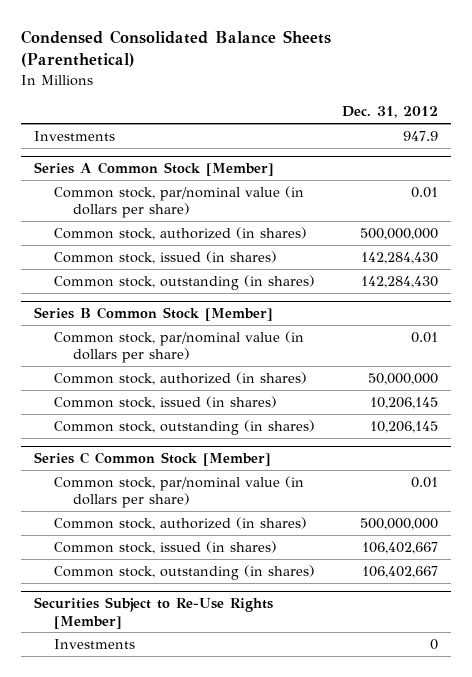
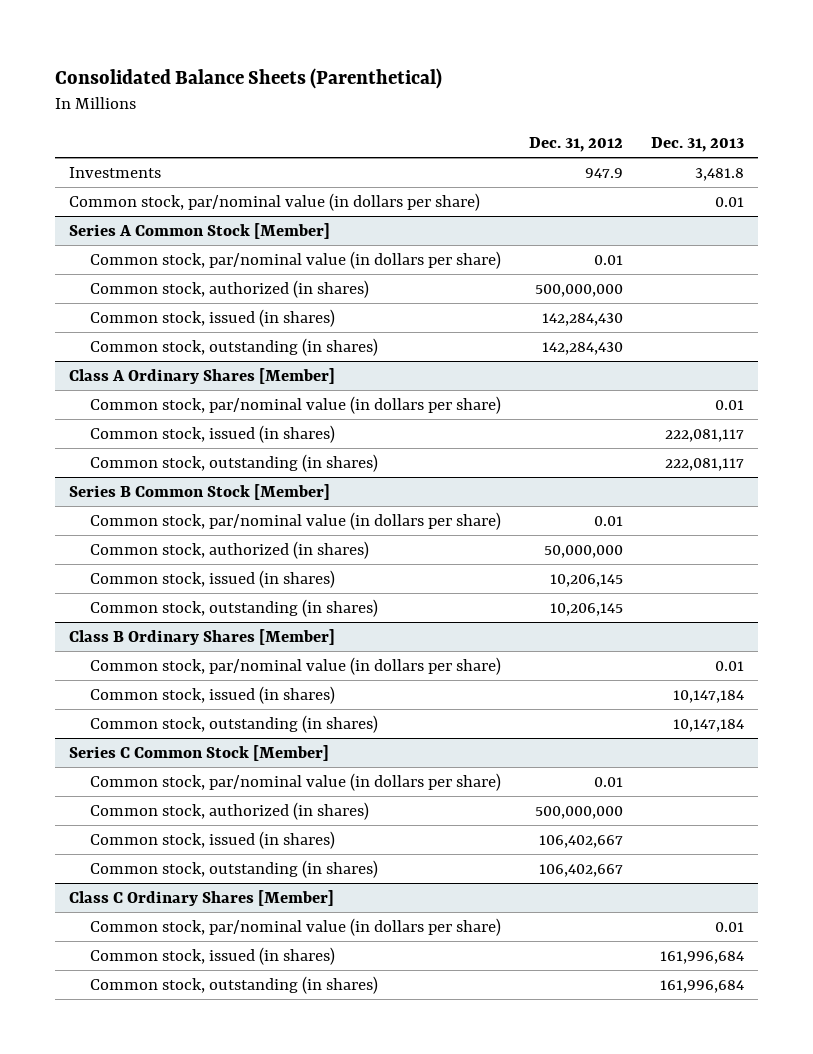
[20,29,331,68] Condensed Consolidated Balance Sheets (Parenthetical) -> [54,67,442,89] Consolidated Balance Sheets (Parenthetical)
none -> [651,137,745,153] Dec. 31, 2013
none -> [68,192,480,211] Common stock, par/nominal value (in dollars per share)
none -> [68,367,335,384] Class A Ordinary Shares [Member]
none -> [89,395,501,414] Common stock, par/nominal value (in dollars per share)
none -> [89,424,335,443] Common stock, issued (in shares)
none -> [89,453,378,472] Common stock, outstanding (in shares)
none -> [68,628,335,645] Class B Ordinary Shares [Member]
none -> [89,656,501,675] Common stock, par/nominal value (in dollars per share)
none -> [89,685,335,704] Common stock, issued (in shares)
none -> [89,714,378,733] Common stock, outstanding (in shares)
[34,597,274,629] Securities Subject to Re-Use Rights [Member] -> none
[53,638,135,649] Investments -> none
none -> [68,889,334,906] Class C Ordinary Shares [Member]
none -> [89,917,501,936] Common stock, par/nominal value (in dollars per share)
none -> [89,946,335,965] Common stock, issued (in shares)
none -> [89,975,378,994] Common stock, outstanding (in shares)

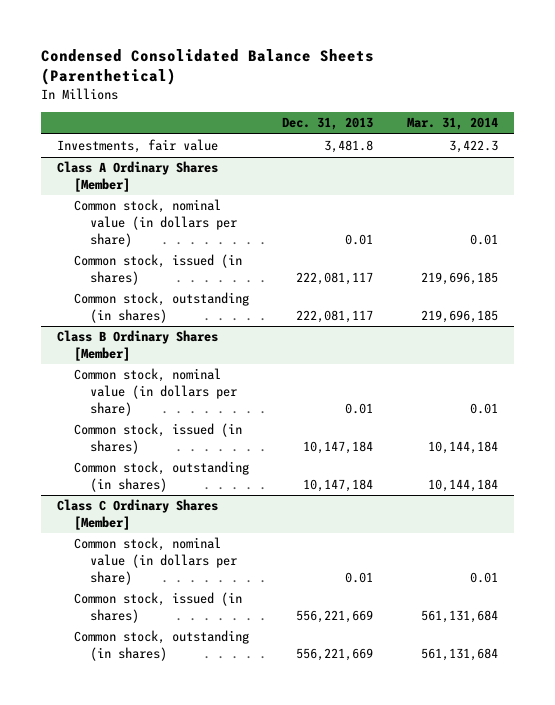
[54,67,442,89] Consolidated Balance Sheets (Parenthetical) -> [40,48,374,86] Condensed Consolidated Balance Sheets (Parenthetical)
[529,137,624,153] Dec. 31, 2012 -> none
none -> [406,117,498,131] Mar. 31, 2014
[68,192,480,211] Common stock, par/nominal value (in dollars per share) -> none
[68,222,330,239] Series A Common Stock [Member] -> none
[89,250,501,269] Common stock, par/nominal value (in dollars per share) -> none
[89,279,369,298] Common stock, authorized (in shares) -> none
[89,308,335,327] Common stock, issued (in shares) -> none
[89,337,378,356] Common stock, outstanding (in shares) -> none
[68,166,161,178] Investments -> [57,139,219,154] Investments, fair value
[89,395,501,414] Common stock, par/nominal value (in dollars per share) -> [73,199,238,247] Common stock, nominal value (in dollars per share)
[68,483,330,500] Series B Common Stock [Member] -> none
[89,511,501,530] Common stock, par/nominal value (in dollars per share) -> none
[89,540,369,559] Common stock, authorized (in shares) -> none
[89,569,335,588] Common stock, issued (in shares) -> none
[89,598,378,617] Common stock, outstanding (in shares) -> none
[89,656,501,675] Common stock, par/nominal value (in dollars per share) -> [73,368,238,416] Common stock, nominal value (in dollars per share)
[68,744,329,761] Series C Common Stock [Member] -> none
[89,772,501,791] Common stock, par/nominal value (in dollars per share) -> none
[89,801,369,820] Common stock, authorized (in shares) -> none
[89,830,335,849] Common stock, issued (in shares) -> none
[89,859,378,878] Common stock, outstanding (in shares) -> none
[89,917,501,936] Common stock, par/nominal value (in dollars per share) -> [73,537,238,585] Common stock, nominal value (in dollars per share)
[660,950,745,964] 161,996,684 -> [296,609,374,623] 556,221,669
[660,979,745,993] 161,996,684 -> [296,647,374,661] 556,221,669

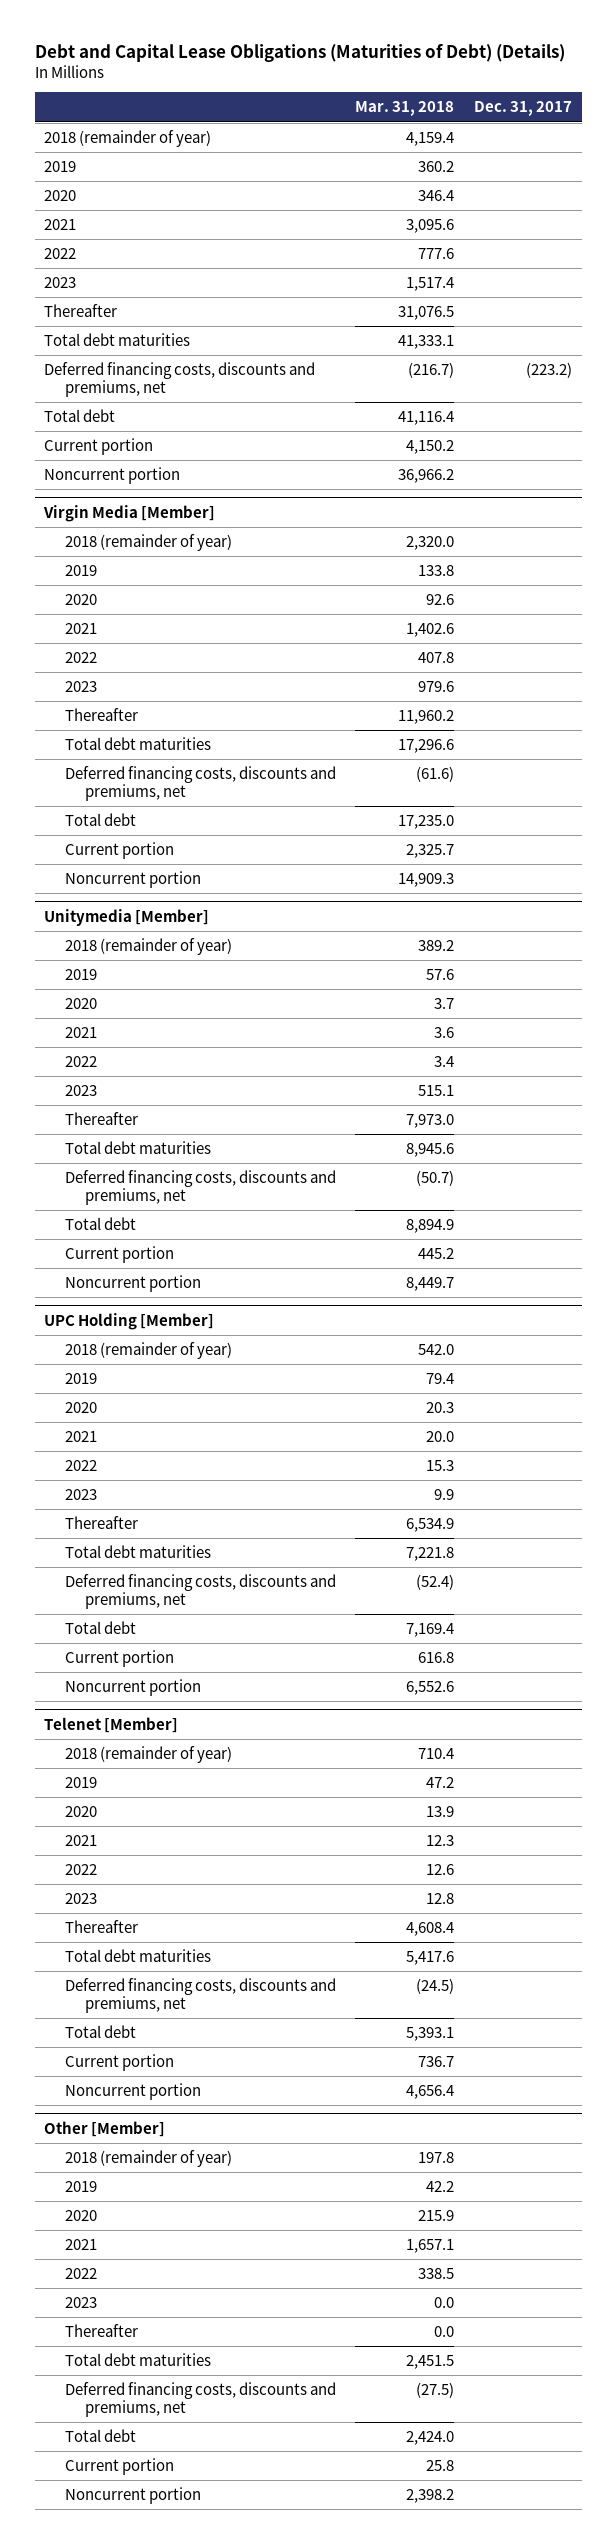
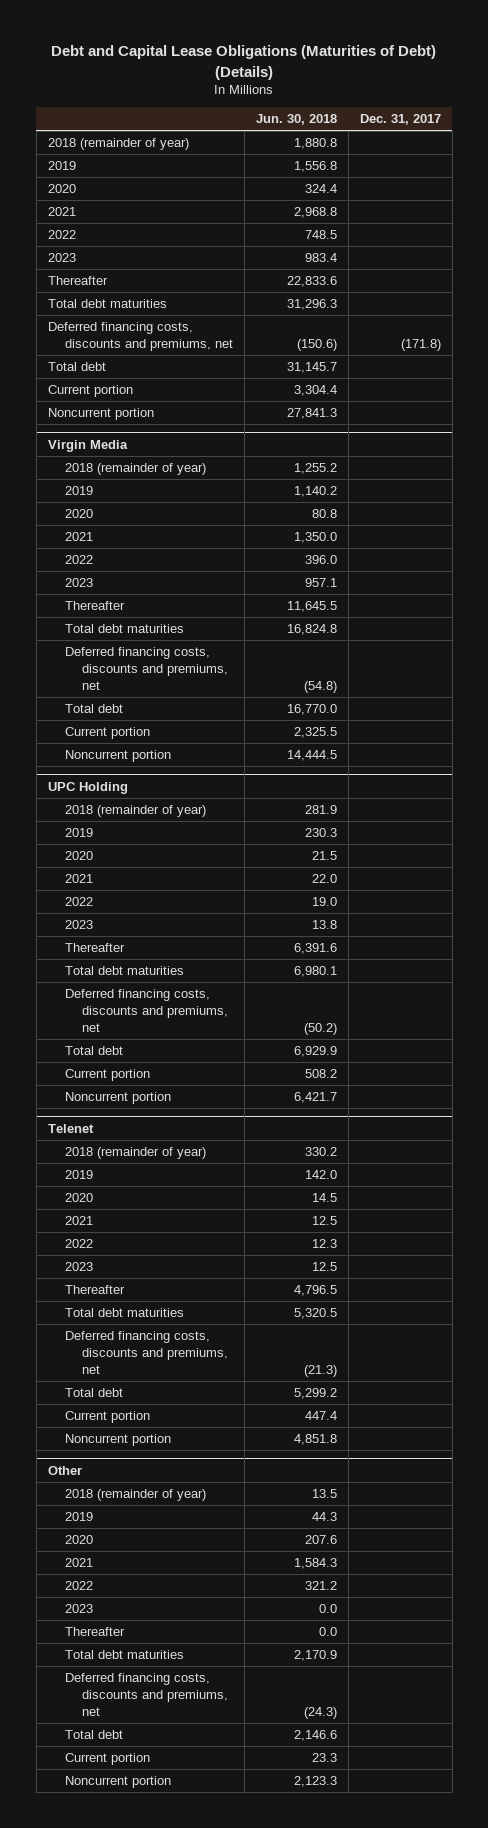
[355,101,455,117] Mar. 31, 2018 -> none
none -> [255,114,337,126] Jun. 30, 2018
[525,362,572,379] (223.2) -> [400,338,441,351] (171.8)
[43,504,216,522] Virgin Media [Member] -> [47,439,128,452] Virgin Media
[44,908,210,926] Unitymedia [Member] -> none
[64,938,232,956] 2018 (remainder of year) -> none
[64,969,97,981] 2019 -> none
[64,998,97,1010] 2020 -> none
[64,1027,97,1039] 2021 -> none
[64,1056,97,1068] 2022 -> none
[64,1085,97,1097] 2023 -> none
[64,1112,138,1126] Thereafter -> none
[64,1141,211,1155] Total debt maturities -> none
[64,1170,336,1205] Deferred financing costs, discounts and premiums, net -> none
[64,1217,136,1231] Total debt -> none
[64,1246,174,1264] Current portion -> none
[64,1275,201,1293] Noncurrent portion -> none
[44,1312,215,1330] UPC Holding [Member] -> [47,781,128,794] UPC Holding
[44,1716,179,1733] Telenet [Member] -> [47,1123,94,1133] Telenet
[44,2120,166,2137] Other [Member] -> [47,1465,82,1475] Other

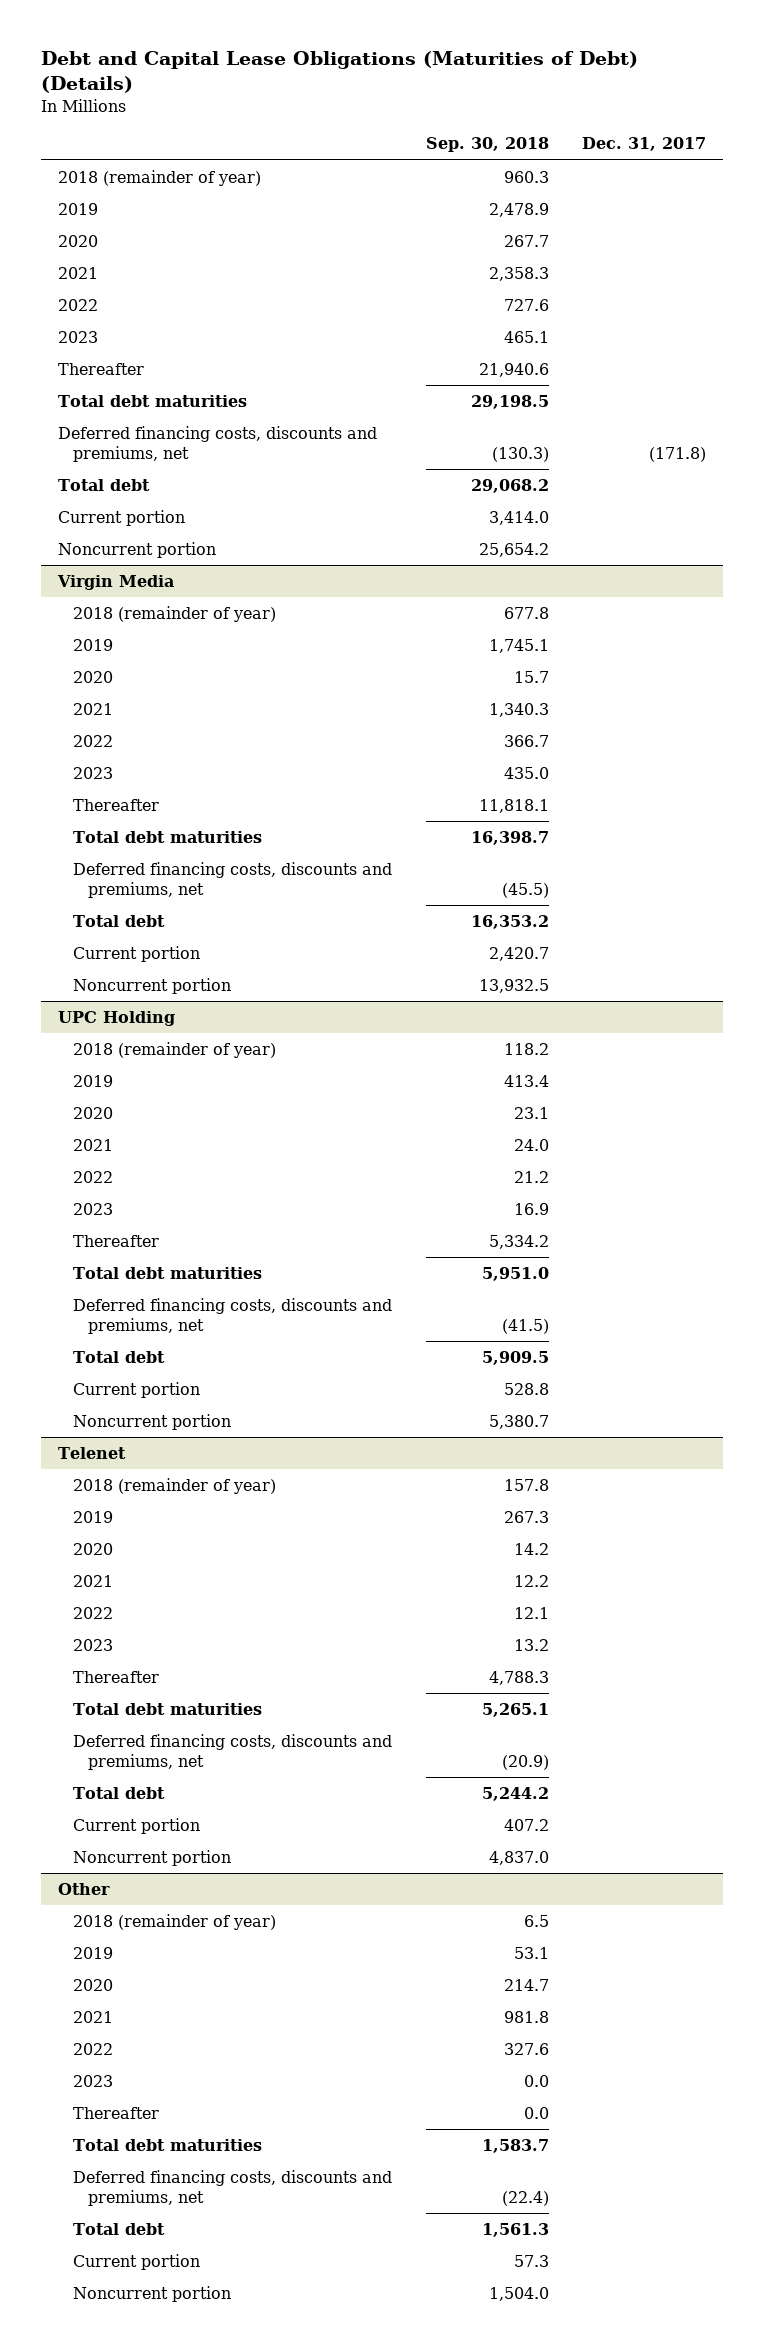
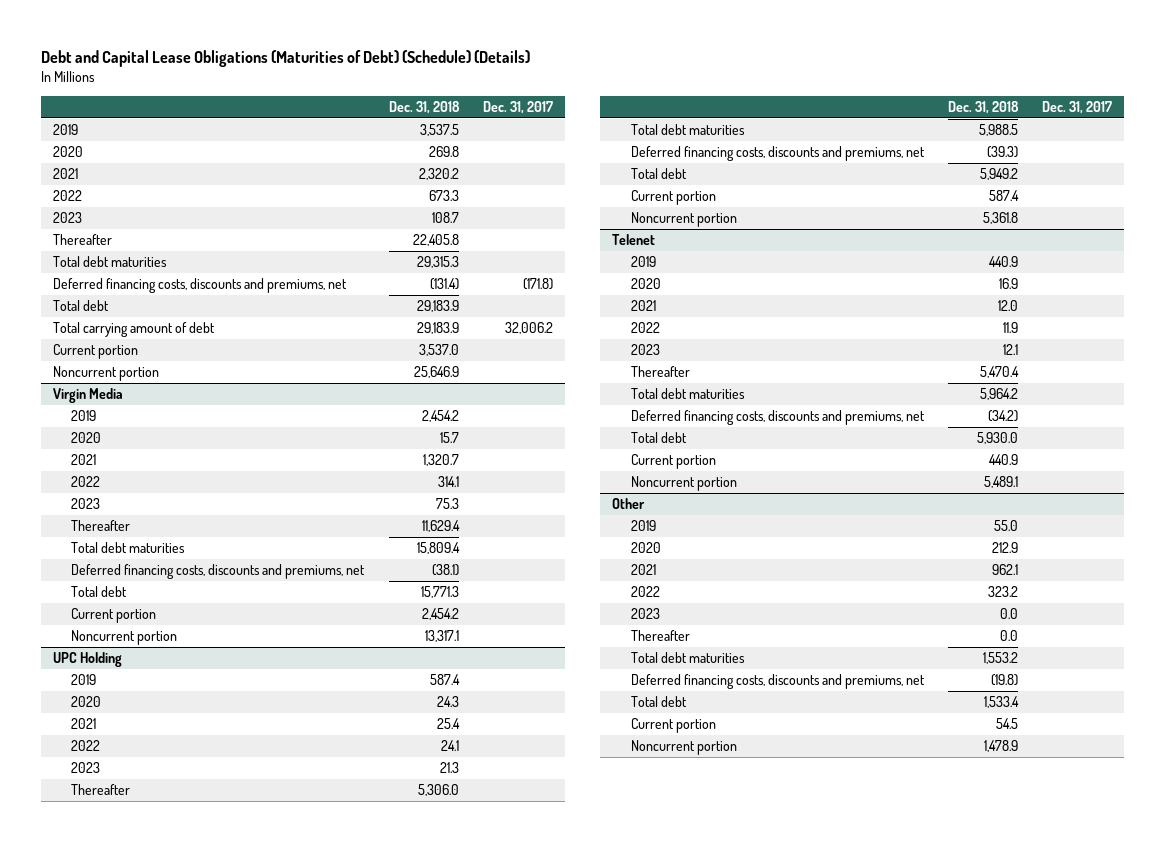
[40,51,638,94] Debt and Capital Lease Obligations (Maturities of Debt) (Details) -> [40,49,530,67] Debt and Capital Lease Obligations (Maturities of Debt) (Schedule) (Details)
[425,137,549,153] Sep. 30, 2018 -> none
none -> [388,100,460,114] Dec. 31, 2018
[57,169,261,186] 2018 (remainder of year) -> none
none -> [52,322,215,338] Total carrying amount of debt
[72,605,276,622] 2018 (remainder of year) -> none
[72,1041,276,1058] 2018 (remainder of year) -> none
[72,1477,276,1494] 2018 (remainder of year) -> none
[72,1913,276,1930] 2018 (remainder of year) -> none

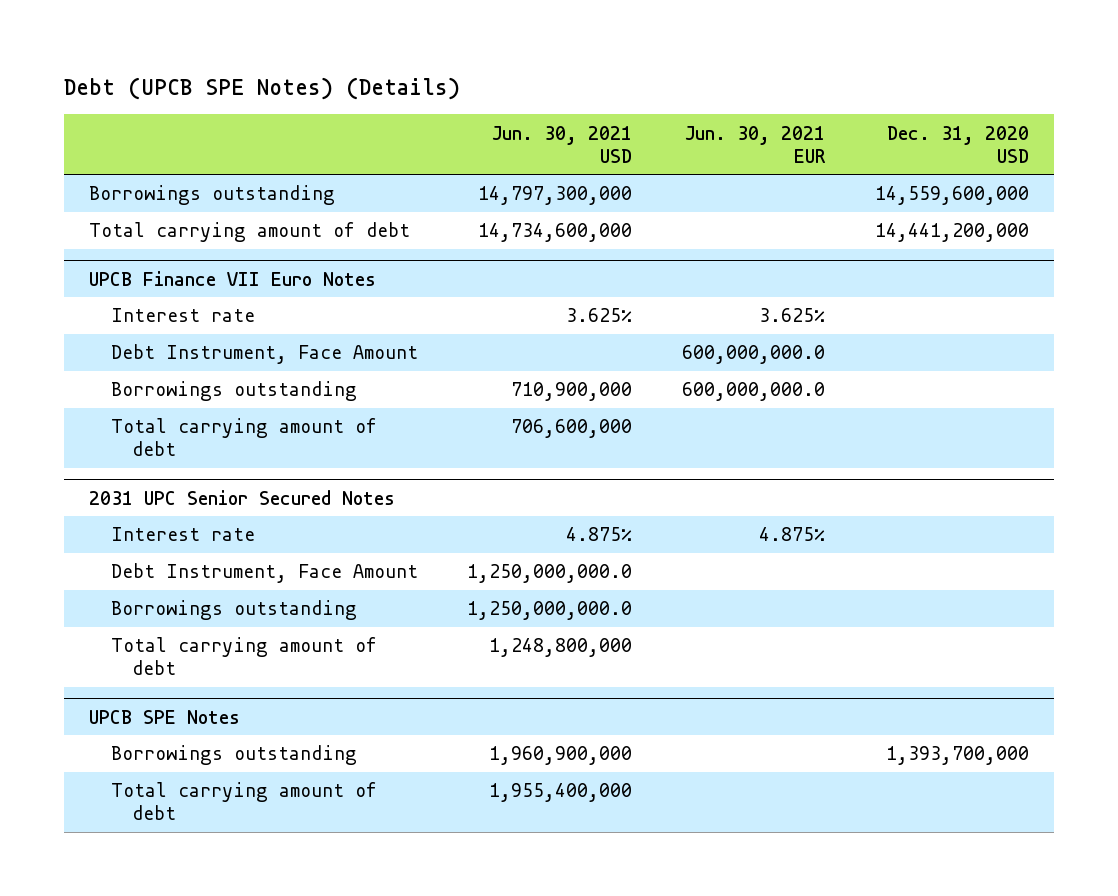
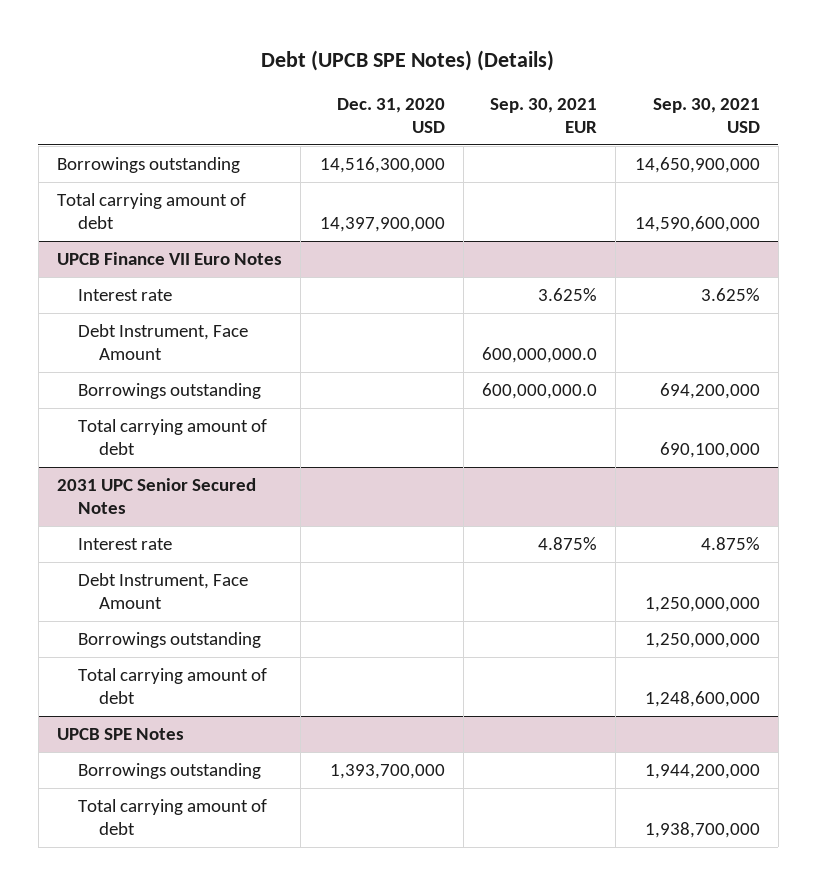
[492,125,633,163] Jun. 30, 2021 USD -> none
[685,125,827,163] Jun. 30, 2021 EUR -> none
none -> [490,97,598,133] Sep. 30, 2021 EUR
none -> [652,97,760,133] Sep. 30, 2021 USD
[874,186,1029,206] 14,559,600,000 -> [319,156,445,173] 14,516,300,000
[874,223,1029,243] 14,441,200,000 -> [319,217,445,233] 14,397,900,000

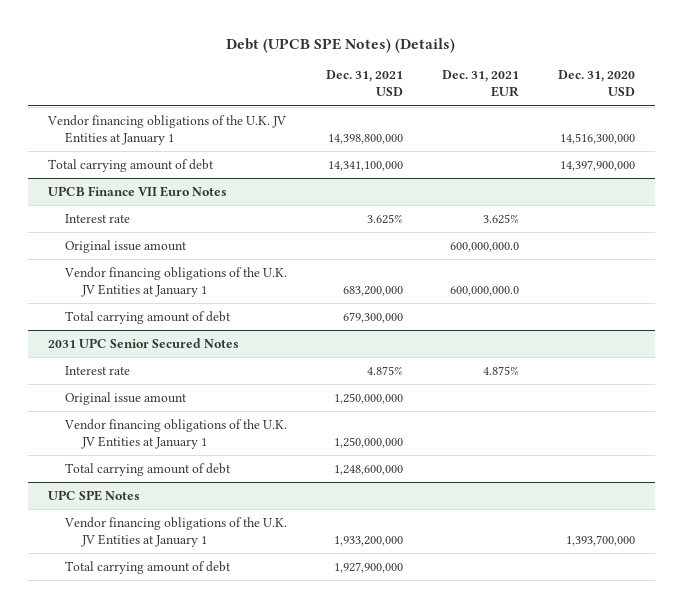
[490,97,598,133] Sep. 30, 2021 EUR -> none
[652,97,760,133] Sep. 30, 2021 USD -> none
none -> [325,70,403,97] Dec. 31, 2021 USD
none -> [442,70,520,98] Dec. 31, 2021 EUR
[57,156,241,173] Borrowings outstanding -> [46,114,286,145] Vendor financing obligations of the U.K. JV Entities at January 1
[78,323,249,361] Debt Instrument, Face Amount -> [64,239,187,253] Original issue amount
[78,382,262,399] Borrowings outstanding -> [63,266,287,297] Vendor financing obligations of the U.K. JV Entities at January 1
[78,572,249,610] Debt Instrument, Face Amount -> [64,391,187,405] Original issue amount
[78,631,262,648] Borrowings outstanding -> [63,418,287,449] Vendor financing obligations of the U.K. JV Entities at January 1
[57,727,185,740] UPCB SPE Notes -> [47,489,140,501] UPC SPE Notes
[78,762,262,779] Borrowings outstanding -> [63,516,287,547] Vendor financing obligations of the U.K. JV Entities at January 1

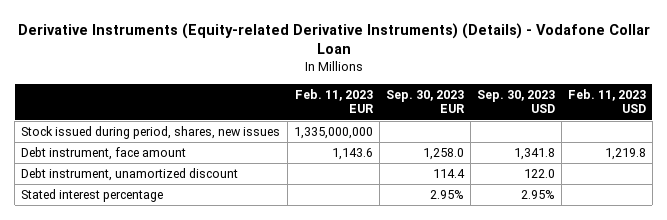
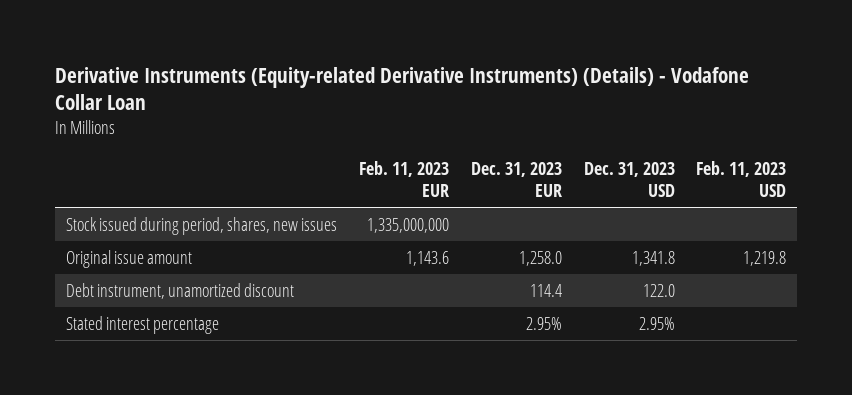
[385,89,465,114] Sep. 30, 2023 EUR -> none
[476,89,555,114] Sep. 30, 2023 USD -> none
none -> [470,161,562,198] Dec. 31, 2023 EUR
none -> [583,161,675,198] Dec. 31, 2023 USD
[21,147,187,161] Debt instrument, face amount -> [65,249,192,268] Original issue amount

